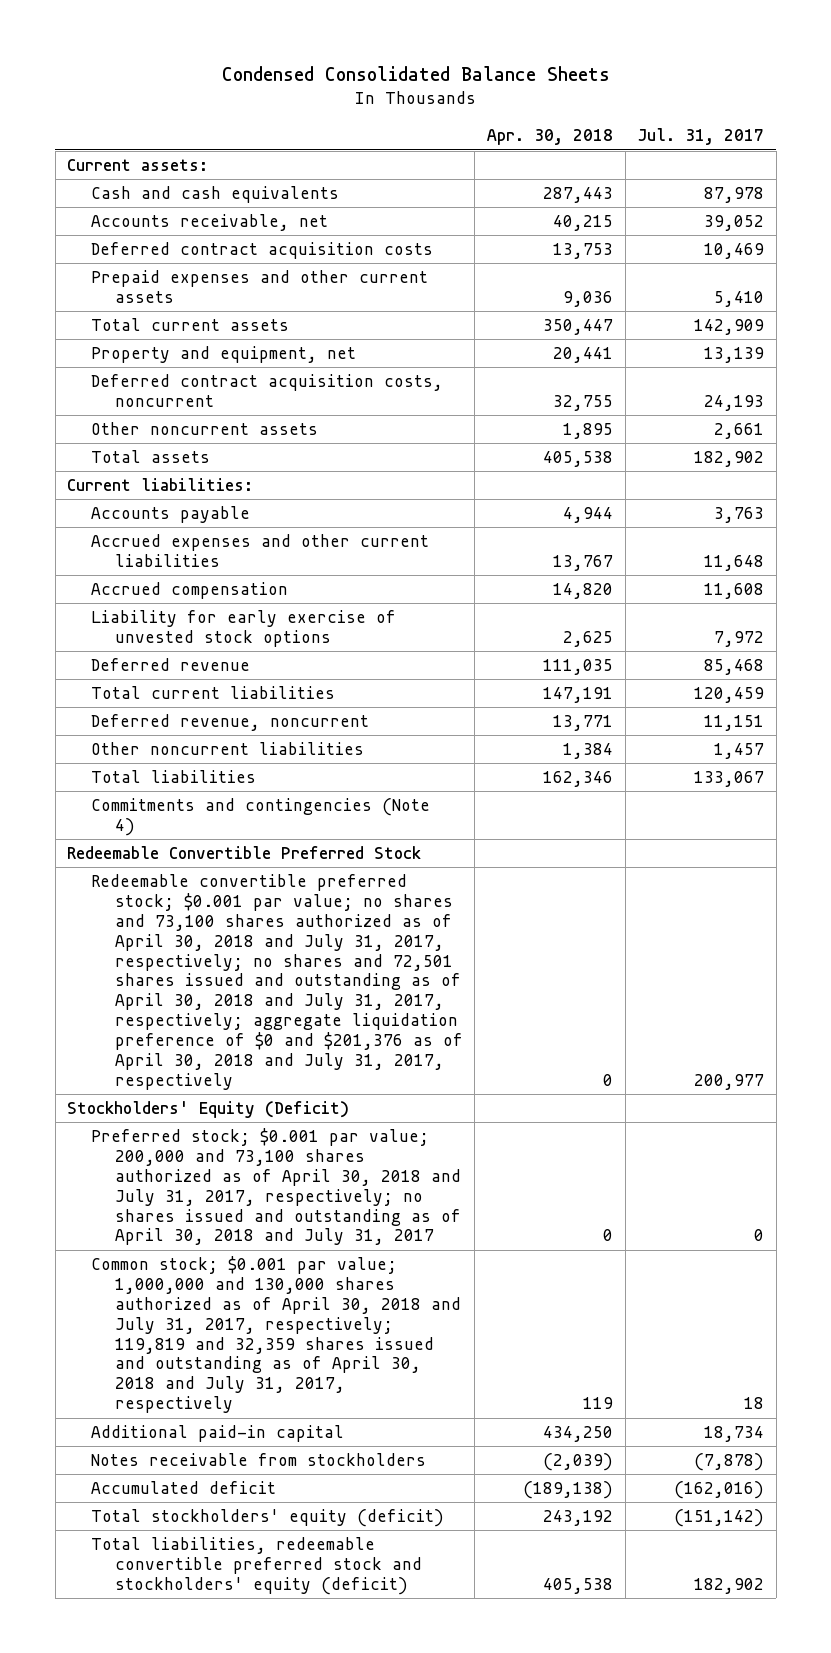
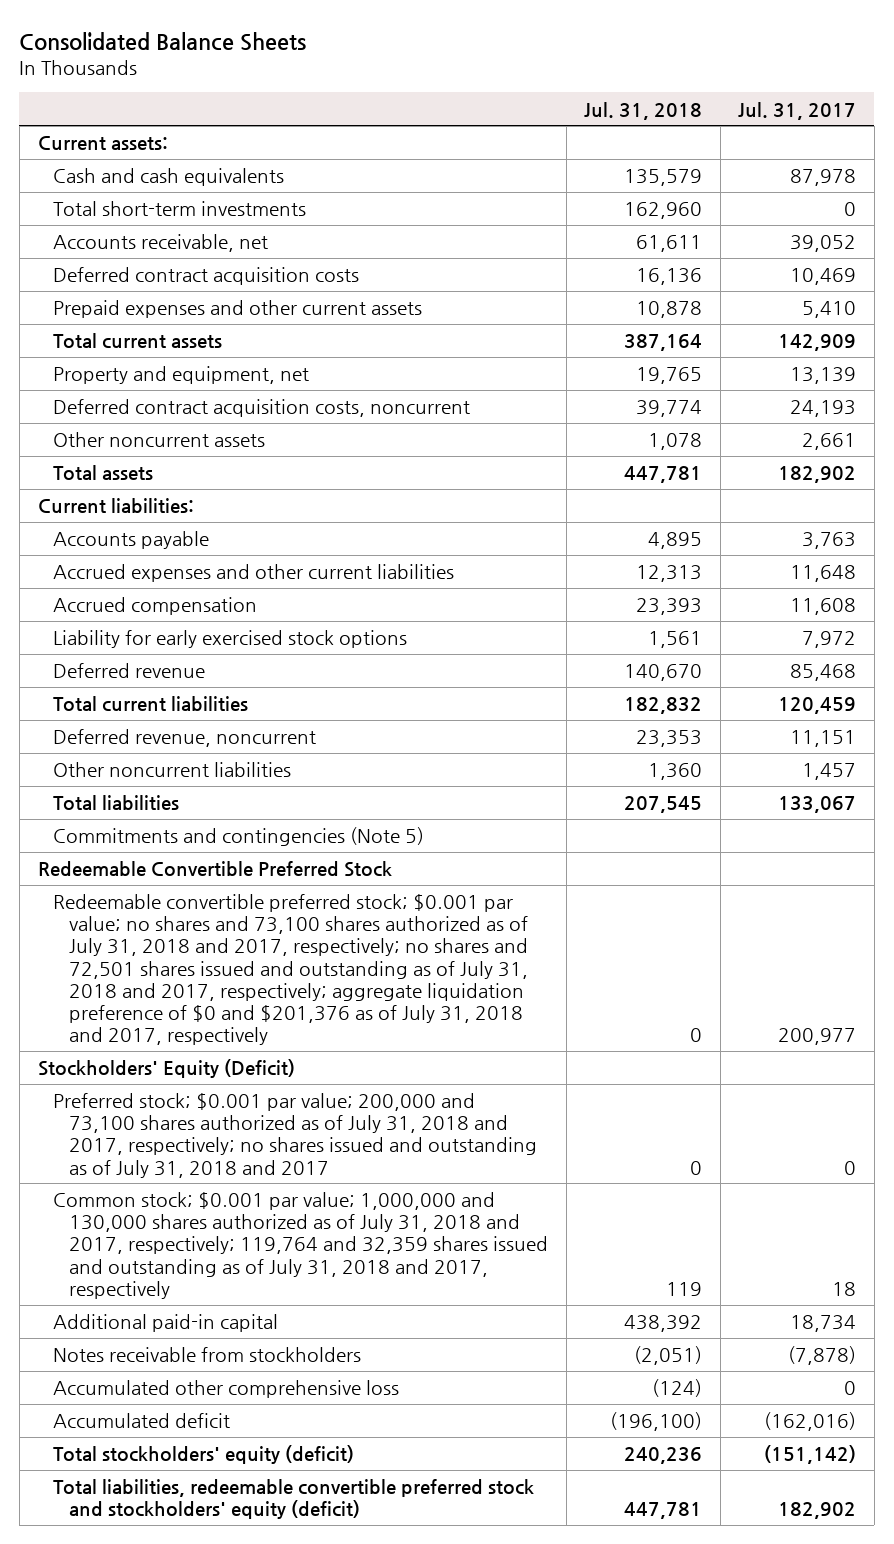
[221,66,610,82] Condensed Consolidated Balance Sheets -> [19,31,307,51] Consolidated Balance Sheets
[486,129,613,146] Apr. 30, 2018 -> none
none -> [584,101,703,120] Jul. 31, 2018
none -> [53,201,307,217] Total short-term investments
[90,610,396,647] Liability for early exercise of unvested stock options -> [53,630,408,649] Liability for early exercised stock options
[90,798,430,836] Commitments and contingencies (Note 4) -> [53,827,425,847] Commitments and contingencies (Note 5)
[90,874,463,1090] Redeemable convertible preferred stock; $0.001 par value; no shares and 73,100 shares authorized as of April 30, 2018 and July 31, 2017, respectively; no shares and 72,501 shares issued and outstanding as of April 30, 2018 and July 31, 2017, respectively; aggregate liquidation preference of $0 and $201,376 as of April 30, 2018 and July 31, 2017, respectively -> [53,894,529,1045] Redeemable convertible preferred stock; $0.001 par value; no shares and 73,100 shares authorized as of July 31, 2018 and 2017, respectively; no shares and 72,501 shares issued and outstanding as of July 31, 2018 and 2017, respectively; aggregate liquidation preference of $0 and $201,376 as of July 31, 2018 and 2017, respectively
[90,1128,461,1246] Preferred stock; $0.001 par value; 200,000 and 73,100 shares authorized as of April 30, 2018 and July 31, 2017, respectively; no shares issued and outstanding as of April 30, 2018 and July 31, 2017 -> [53,1093,538,1178] Preferred stock; $0.001 par value; 200,000 and 73,100 shares authorized as of July 31, 2018 and 2017, respectively; no shares issued and outstanding as of July 31, 2018 and 2017
[90,1256,461,1414] Common stock; $0.001 par value; 1,000,000 and 130,000 shares authorized as of April 30, 2018 and July 31, 2017, respectively; 119,819 and 32,359 shares issued and outstanding as of April 30, 2018 and July 31, 2017, respectively -> [53,1192,549,1299] Common stock; $0.001 par value; 1,000,000 and 130,000 shares authorized as of July 31, 2018 and 2017, respectively; 119,764 and 32,359 shares issued and outstanding as of July 31, 2018 and 2017, respectively
none -> [53,1380,400,1399] Accumulated other comprehensive loss

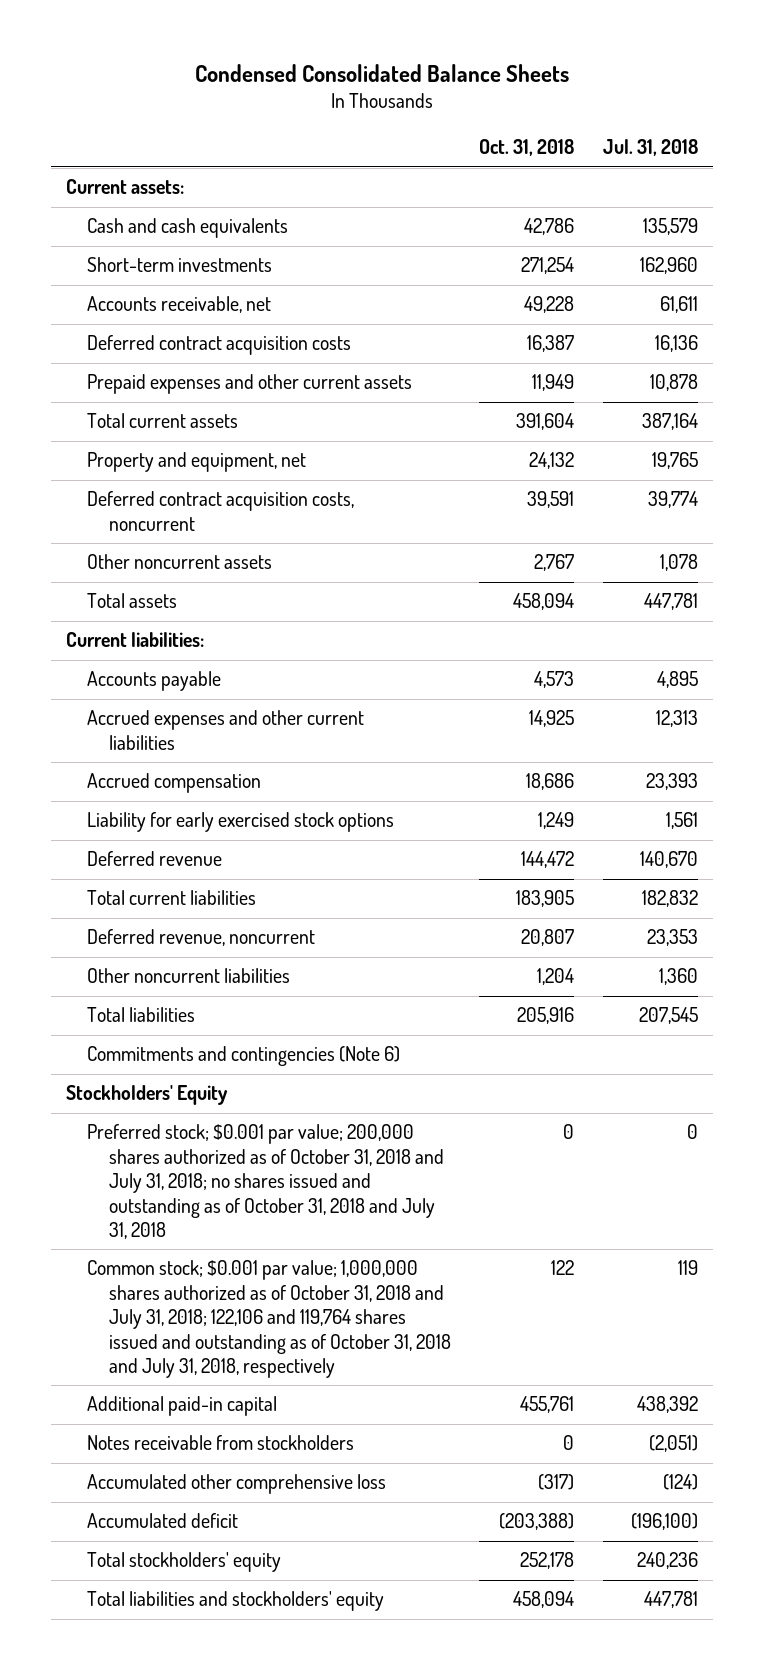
[19,31,307,51] Consolidated Balance Sheets -> [194,63,569,82] Condensed Consolidated Balance Sheets
[738,101,857,120] Jul. 31, 2017 -> none
none -> [479,139,575,157] Oct. 31, 2018
[53,201,307,217] Total short-term investments -> [87,257,273,273] Short-term investments
[37,861,392,878] Redeemable Convertible Preferred Stock -> none
[53,894,529,1045] Redeemable convertible preferred stock; $0.001 par value; no shares and 73,100 shares authorized as of July 31, 2018 and 2017, respectively; no shares and 72,501 shares issued and outstanding as of July 31, 2018 and 2017, respectively; aggregate liquidation preference of $0 and $201,376 as of July 31, 2018 and 2017, respectively -> none
[53,827,425,847] Commitments and contingencies (Note 5) -> [87,1046,401,1067] Commitments and contingencies (Note 6)
[37,1059,295,1079] Stockholders' Equity (Deficit) -> [65,1085,228,1106] Stockholders' Equity
[53,1093,538,1178] Preferred stock; $0.001 par value; 200,000 and 73,100 shares authorized as of July 31, 2018 and 2017, respectively; no shares issued and outstanding as of July 31, 2018 and 2017 -> [87,1124,444,1239] Preferred stock; $0.001 par value; 200,000 shares authorized as of October 31, 2018 and July 31, 2018; no shares issued and outstanding as of October 31, 2018 and July 31, 2018
[53,1192,549,1299] Common stock; $0.001 par value; 1,000,000 and 130,000 shares authorized as of July 31, 2018 and 2017, respectively; 119,764 and 32,359 shares issued and outstanding as of July 31, 2018 and 2017, respectively -> [87,1260,451,1378] Common stock; $0.001 par value; 1,000,000 shares authorized as of October 31, 2018 and July 31, 2018; 122,106 and 119,764 shares issued and outstanding as of October 31, 2018 and July 31, 2018, respectively
[53,1445,355,1465] Total stockholders' equity (deficit) -> [87,1552,282,1573] Total stockholders' equity
[53,1479,535,1520] Total liabilities, redeemable convertible preferred stock and stockholders' equity (deficit) -> [87,1591,385,1612] Total liabilities and stockholders' equity

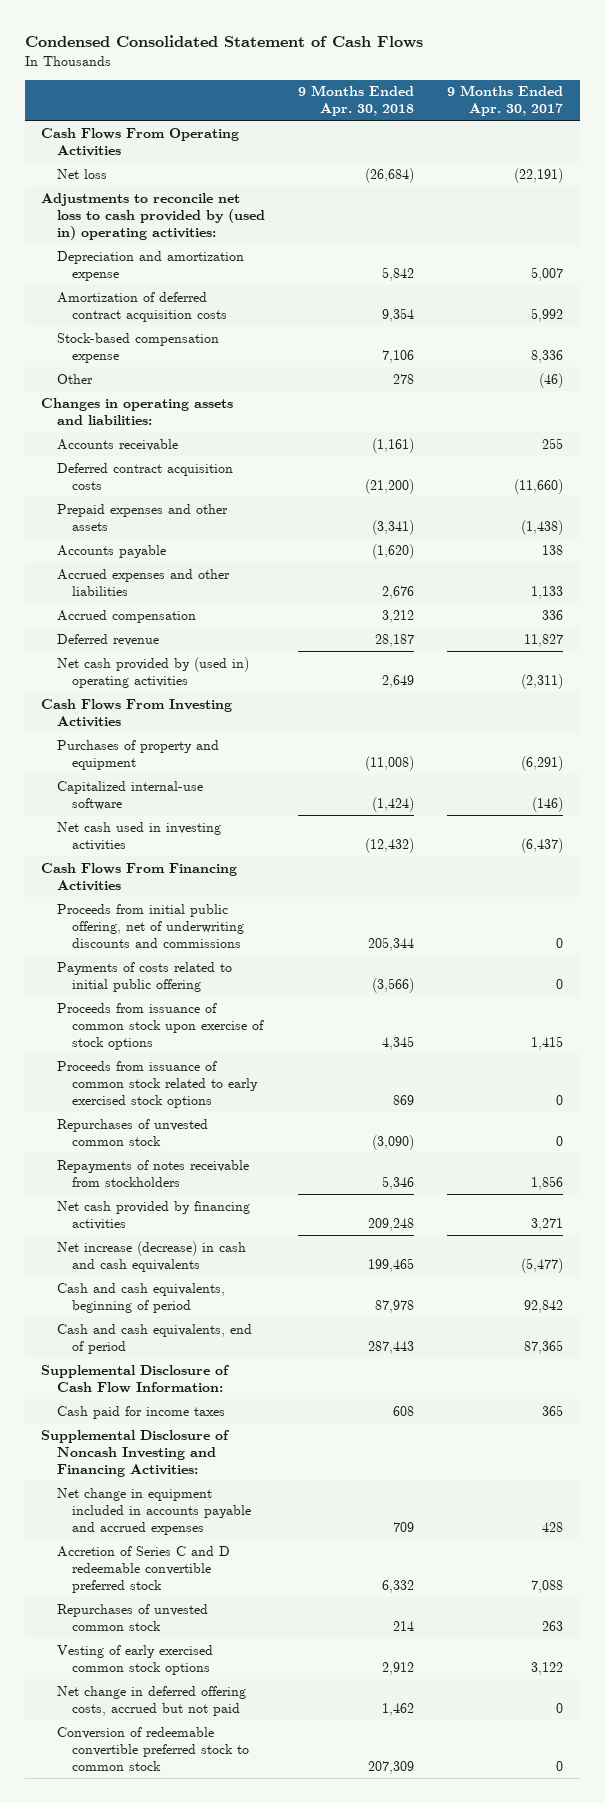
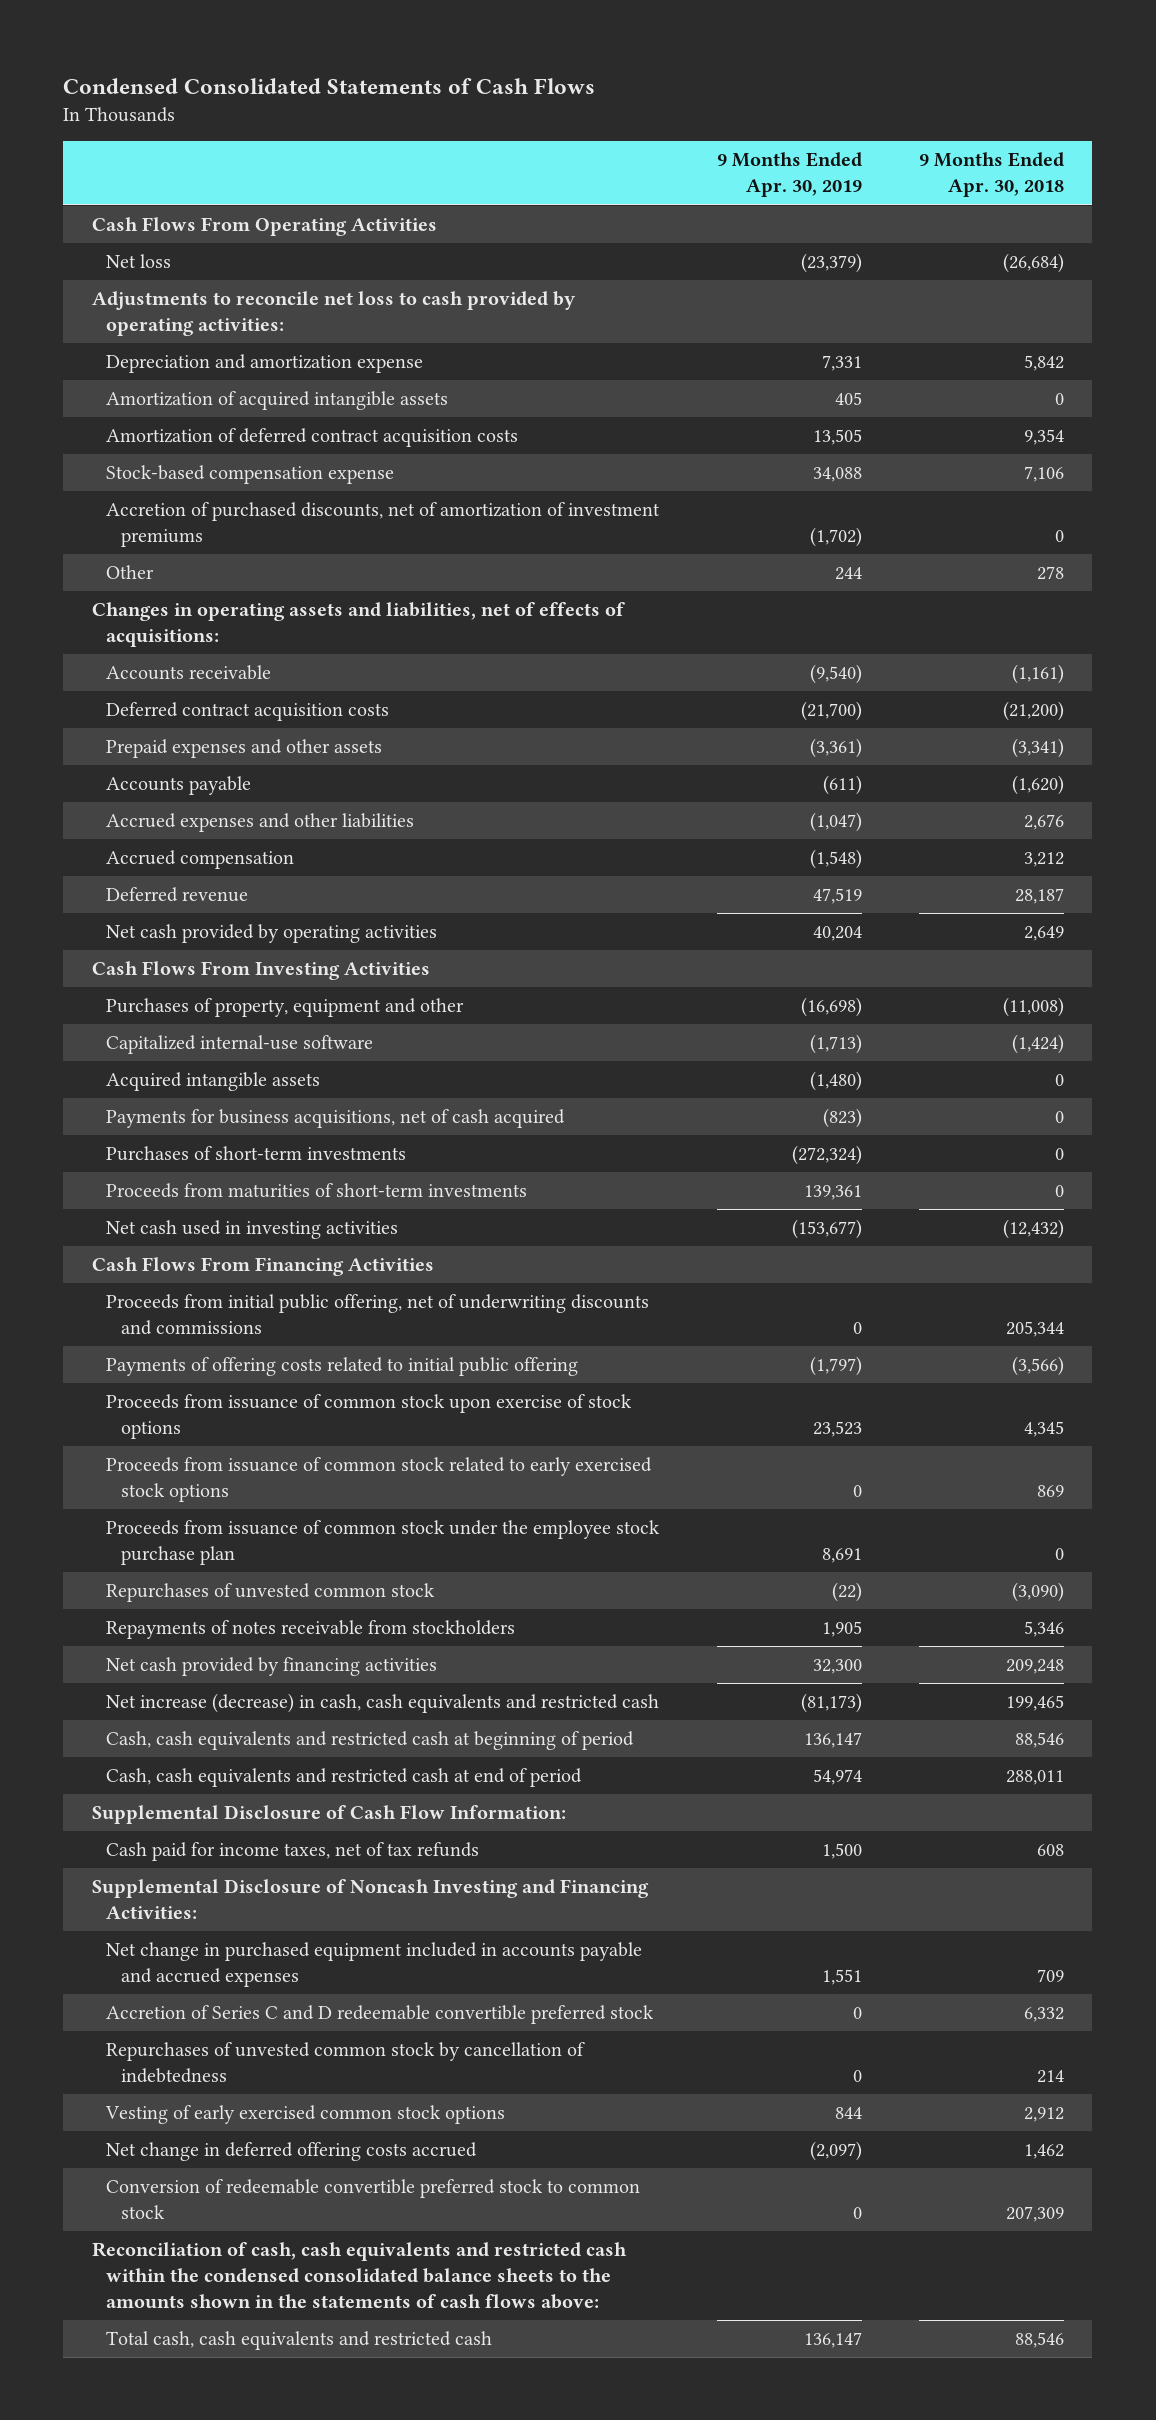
[24,34,423,48] Condensed Consolidated Statement of Cash Flows -> [63,78,596,95] Condensed Consolidated Statements of Cash Flows
[447,85,564,117] 9 Months Ended Apr. 30, 2017 -> none
none -> [716,152,862,198] 9 Months Ended Apr. 30, 2019
[41,192,265,240] Adjustments to reconcile net loss to cash provided by (used in) operating activities: -> [91,291,576,337] Adjustments to reconcile net loss to cash provided by operating activities:
none -> [106,391,449,411] Amortization of acquired intangible assets
none -> [106,502,661,548] Accretion of purchased discounts, net of amortization of investment premiums
[41,397,234,425] Changes in operating assets and liabilities: -> [91,602,625,648] Changes in operating assets and liabilities, net of effects of acquisitions:
[56,656,249,688] Net cash provided by (used in) operating activities -> [106,924,438,944] Net cash provided by operating activities
[56,739,219,770] Purchases of property and equipment -> [106,998,465,1018] Purchases of property, equipment and other
none -> [106,1072,321,1092] Acquired intangible assets
none -> [106,1109,566,1129] Payments for business acquisitions, net of cash acquired
none -> [106,1146,407,1162] Purchases of short-term investments
none -> [106,1183,528,1199] Proceeds from maturities of short-term investments
[56,961,232,992] Payments of costs related to initial public offering -> [106,1357,579,1377] Payments of offering costs related to initial public offering
none -> [106,1520,661,1566] Proceeds from issuance of common stock under the employee stock purchase plan
[56,1240,246,1272] Net increase (decrease) in cash and cash equivalents -> [106,1693,660,1714] Net increase (decrease) in cash, cash equivalents and restricted cash
[56,1282,225,1313] Cash and cash equivalents, beginning of period -> [106,1731,635,1751] Cash, cash equivalents and restricted cash at beginning of period
[375,1299,415,1313] 87,978 -> [1014,1732,1064,1749] 88,546
[56,1323,252,1354] Cash and cash equivalents, end of period -> [106,1768,583,1788] Cash, cash equivalents and restricted cash at end of period
[368,1340,415,1354] 287,443 -> [1005,1770,1064,1786] 288,011
[56,1405,225,1419] Cash paid for income taxes -> [106,1842,480,1862] Cash paid for income taxes, net of tax refunds
[56,1487,252,1535] Net change in equipment included in accounts payable and accrued expenses -> [106,1942,643,1988] Net change in purchased equipment included in accounts payable and accrued expenses
[56,1603,208,1631] Repurchases of unvested common stock -> [106,2042,586,2084] Repurchases of unvested common stock by cancellation of indebtedness
[56,1685,246,1716] Net change in deferred offering costs, accrued but not paid -> [106,2142,478,2162] Net change in deferred offering costs accrued
none -> [91,2242,627,2310] Reconciliation of cash, cash equivalents and restricted cash within the condensed consolidated balance sheets to the amounts shown in the statements of cash flows above:
none -> [106,2331,493,2351] Total cash, cash equivalents and restricted cash

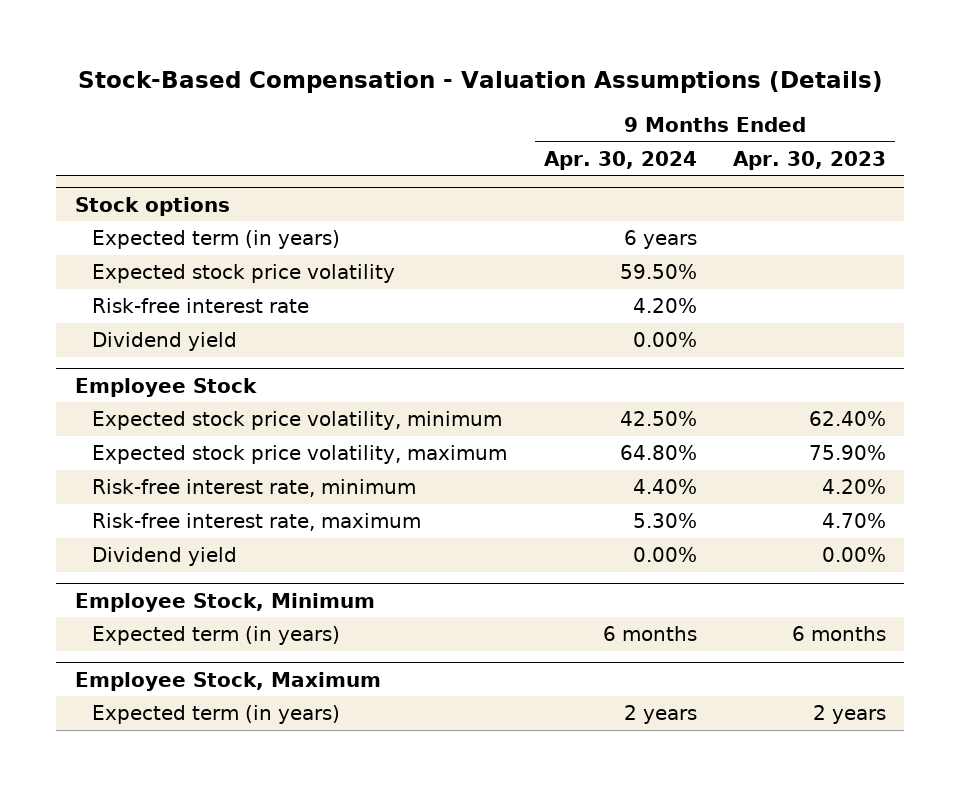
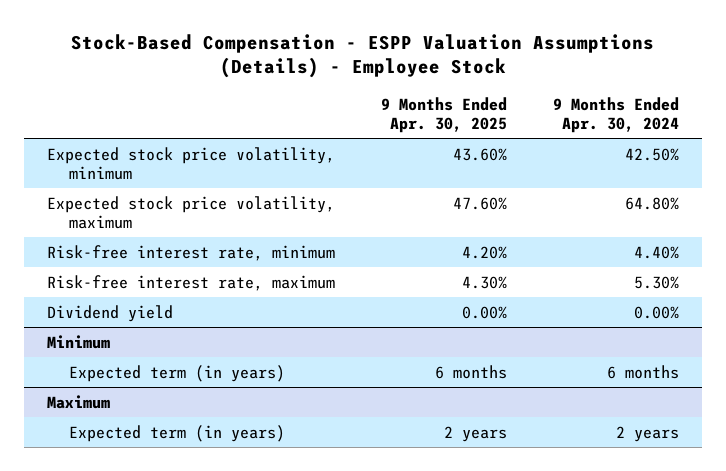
[78,70,884,93] Stock-Based Compensation - Valuation Assumptions (Details) -> [70,33,654,79] Stock-Based Compensation - ESPP Valuation Assumptions (Details) - Employee Stock
[732,150,886,170] Apr. 30, 2023 -> none
none -> [380,96,507,133] 9 Months Ended Apr. 30, 2025
[74,196,230,216] Stock options -> none
[92,230,341,250] Expected term (in years) -> none
[92,264,396,284] Expected stock price volatility -> none
[92,298,310,314] Risk-free interest rate -> none
[92,332,238,352] Dividend yield -> none
[74,377,257,397] Employee Stock -> none
[74,592,375,612] Employee Stock, Minimum -> none
none -> [46,334,110,349] Minimum
[74,671,381,691] Employee Stock, Maximum -> none
none -> [46,394,110,409] Maximum

